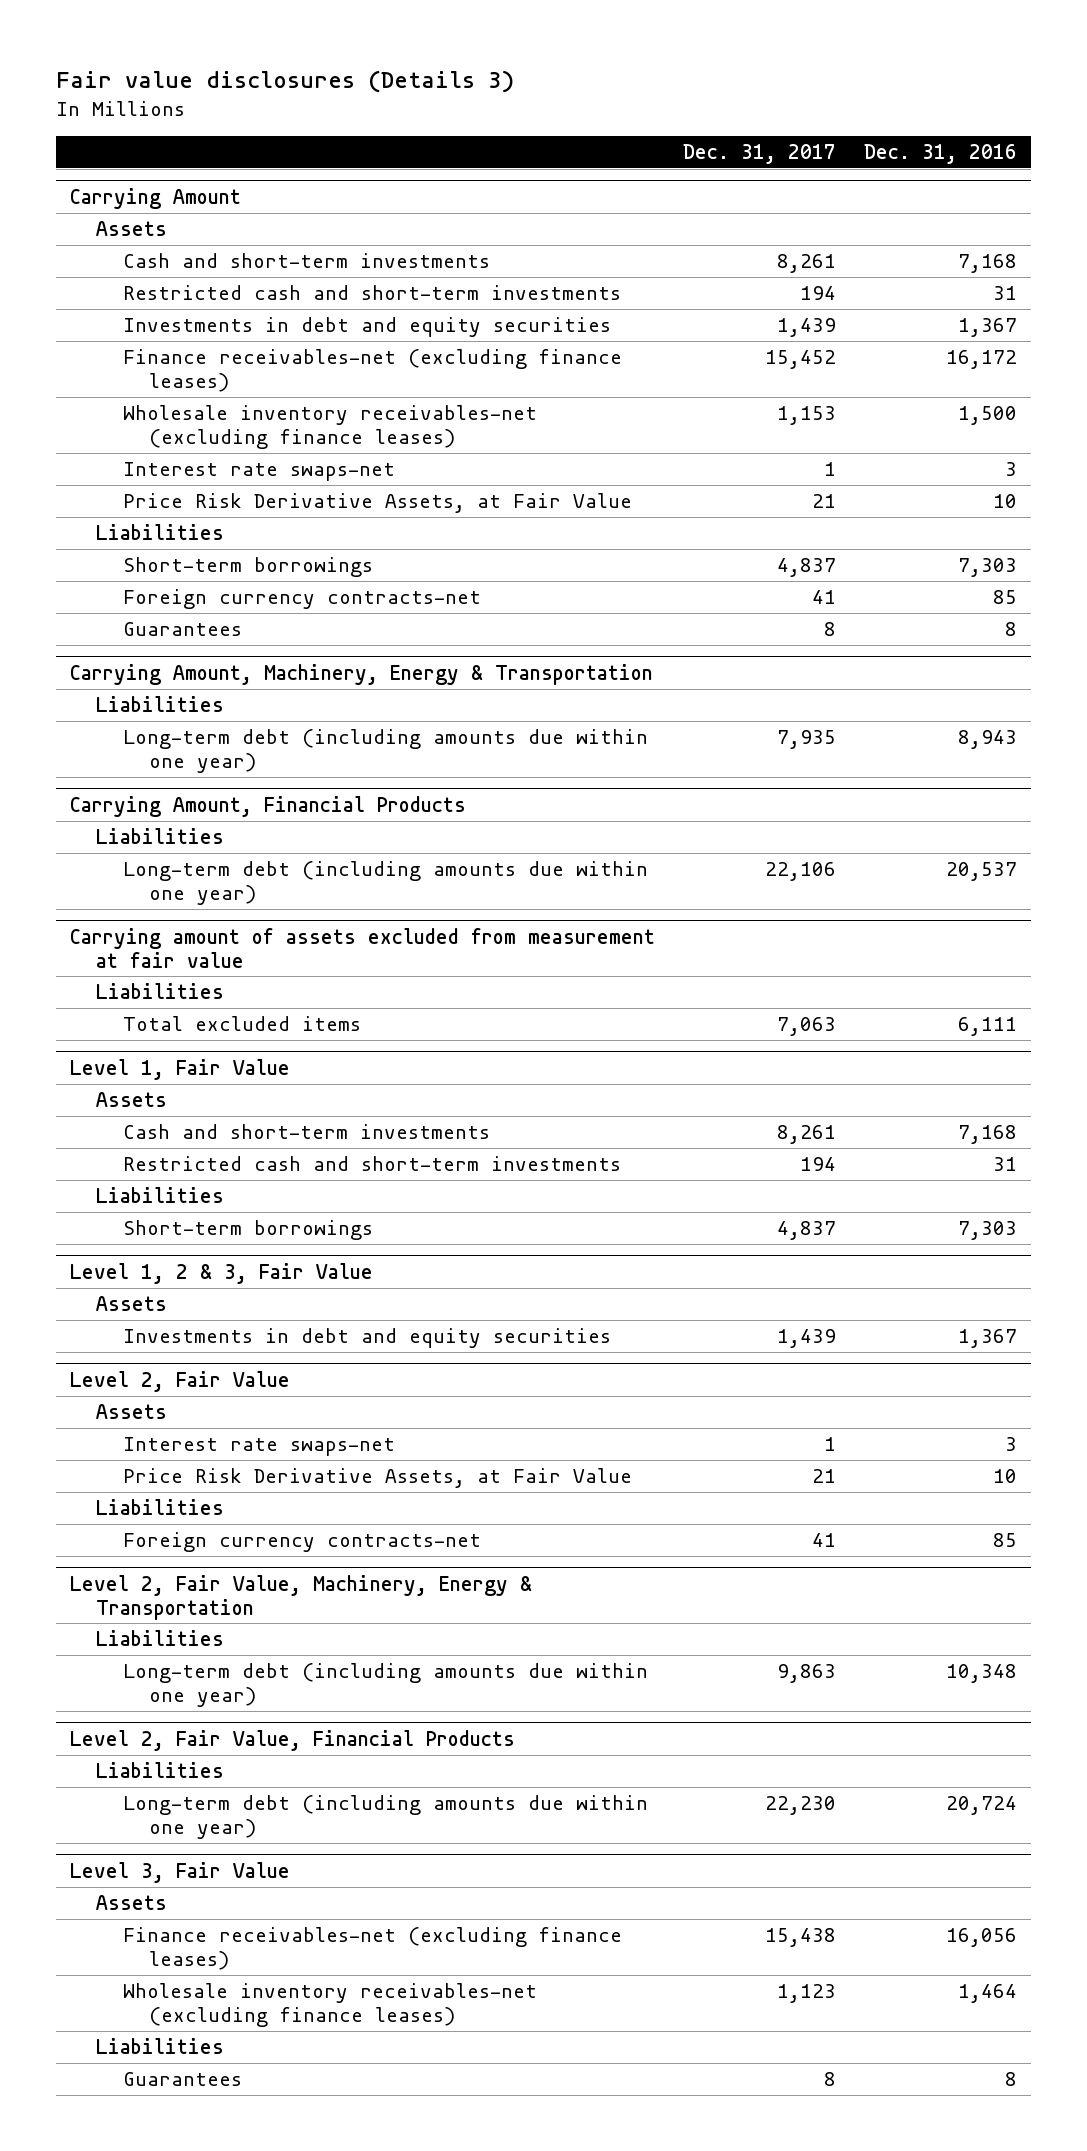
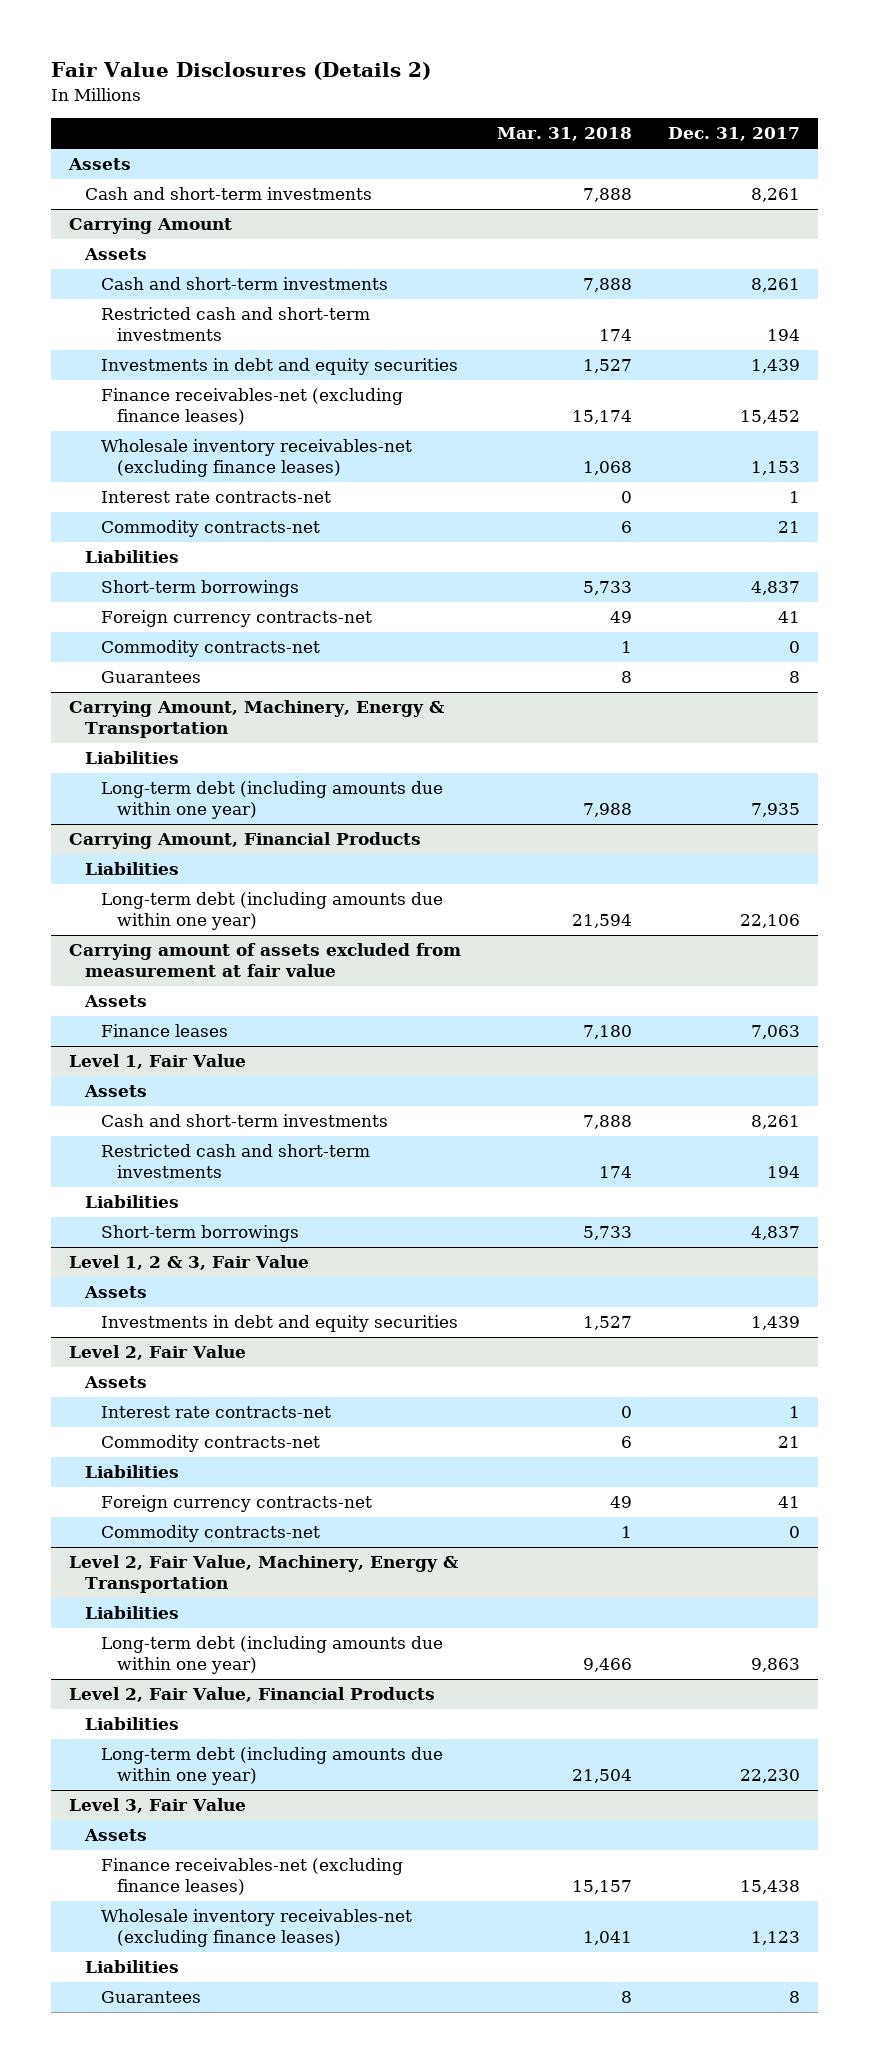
[55,69,514,93] Fair value disclosures (Details 3) -> [50,62,431,81] Fair Value Disclosures (Details 2)
[863,144,1017,165] Dec. 31, 2016 -> none
none -> [497,127,633,142] Mar. 31, 2018
none -> [67,158,131,171] Assets
none -> [85,187,373,201] Cash and short-term investments
[122,461,395,481] Interest rate swaps-net -> [101,491,332,504] Interest rate contracts-net
[122,492,632,513] Price Risk Derivative Assets, at Fair Value -> [101,520,321,538] Commodity contracts-net
none -> [101,640,321,658] Commodity contracts-net
[96,982,225,999] Liabilities -> none
none -> [84,995,148,1008] Assets
[122,1015,361,1031] Total excluded items -> [101,1024,229,1038] Finance leases
[122,1436,395,1456] Interest rate swaps-net -> [101,1406,332,1419] Interest rate contracts-net
[122,1467,632,1488] Price Risk Derivative Assets, at Fair Value -> [101,1435,321,1453] Commodity contracts-net
none -> [101,1525,321,1543] Commodity contracts-net

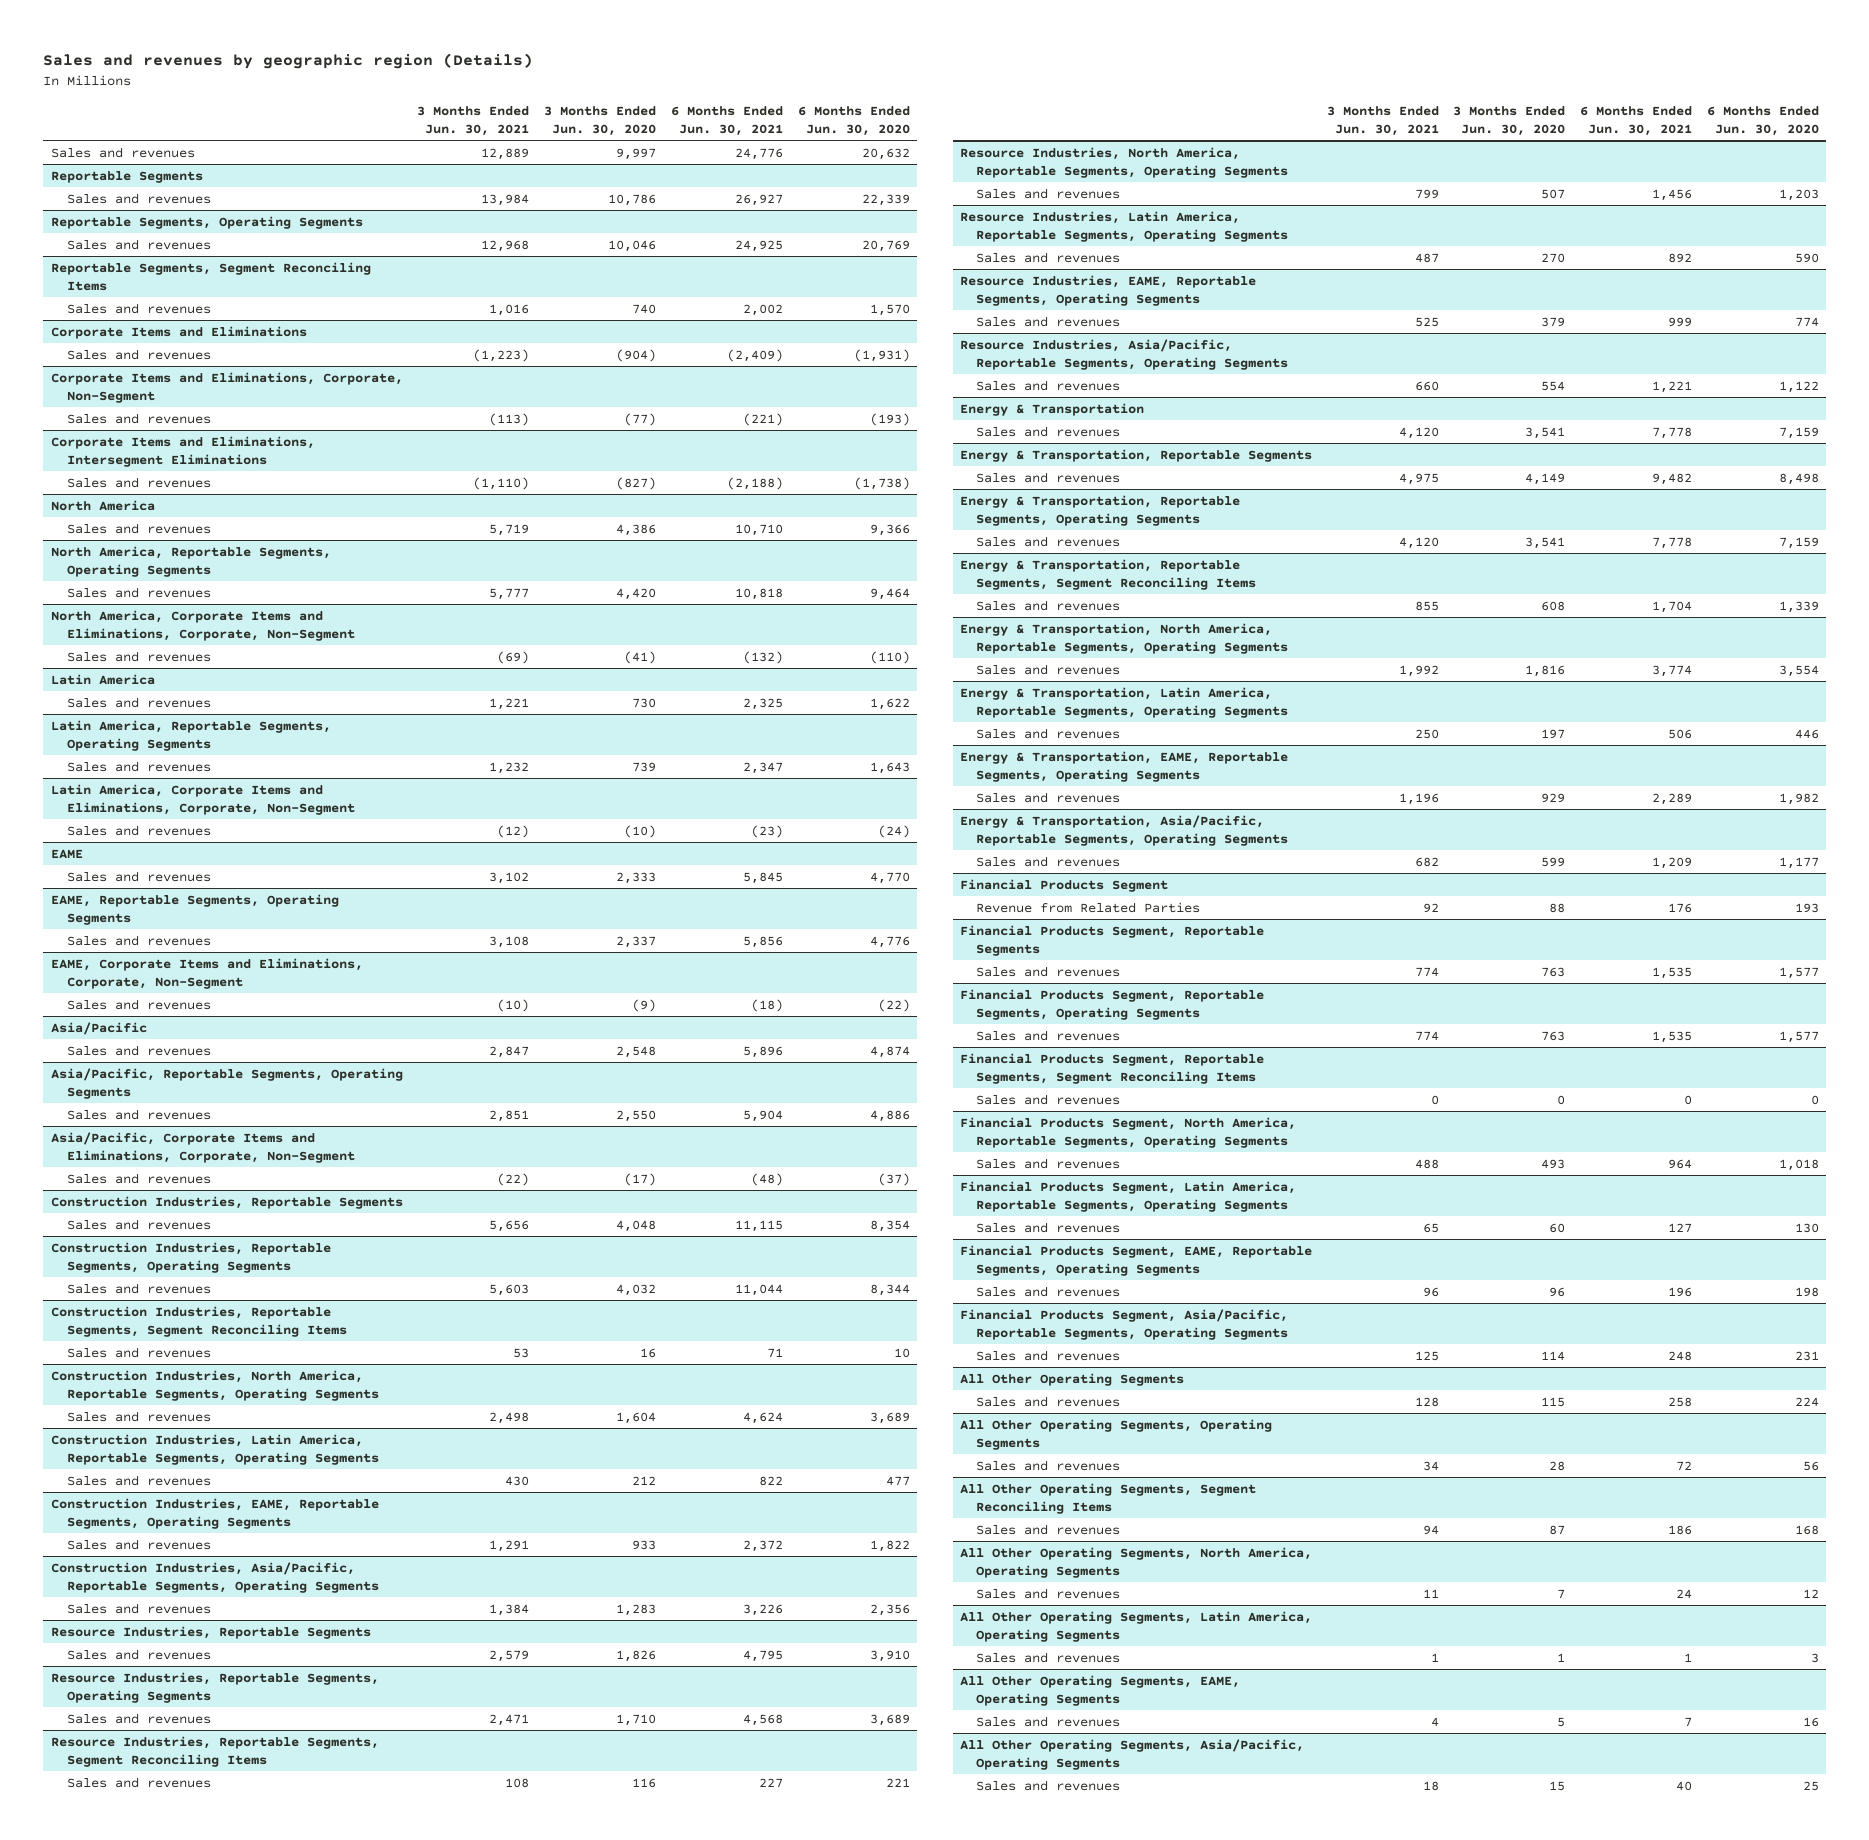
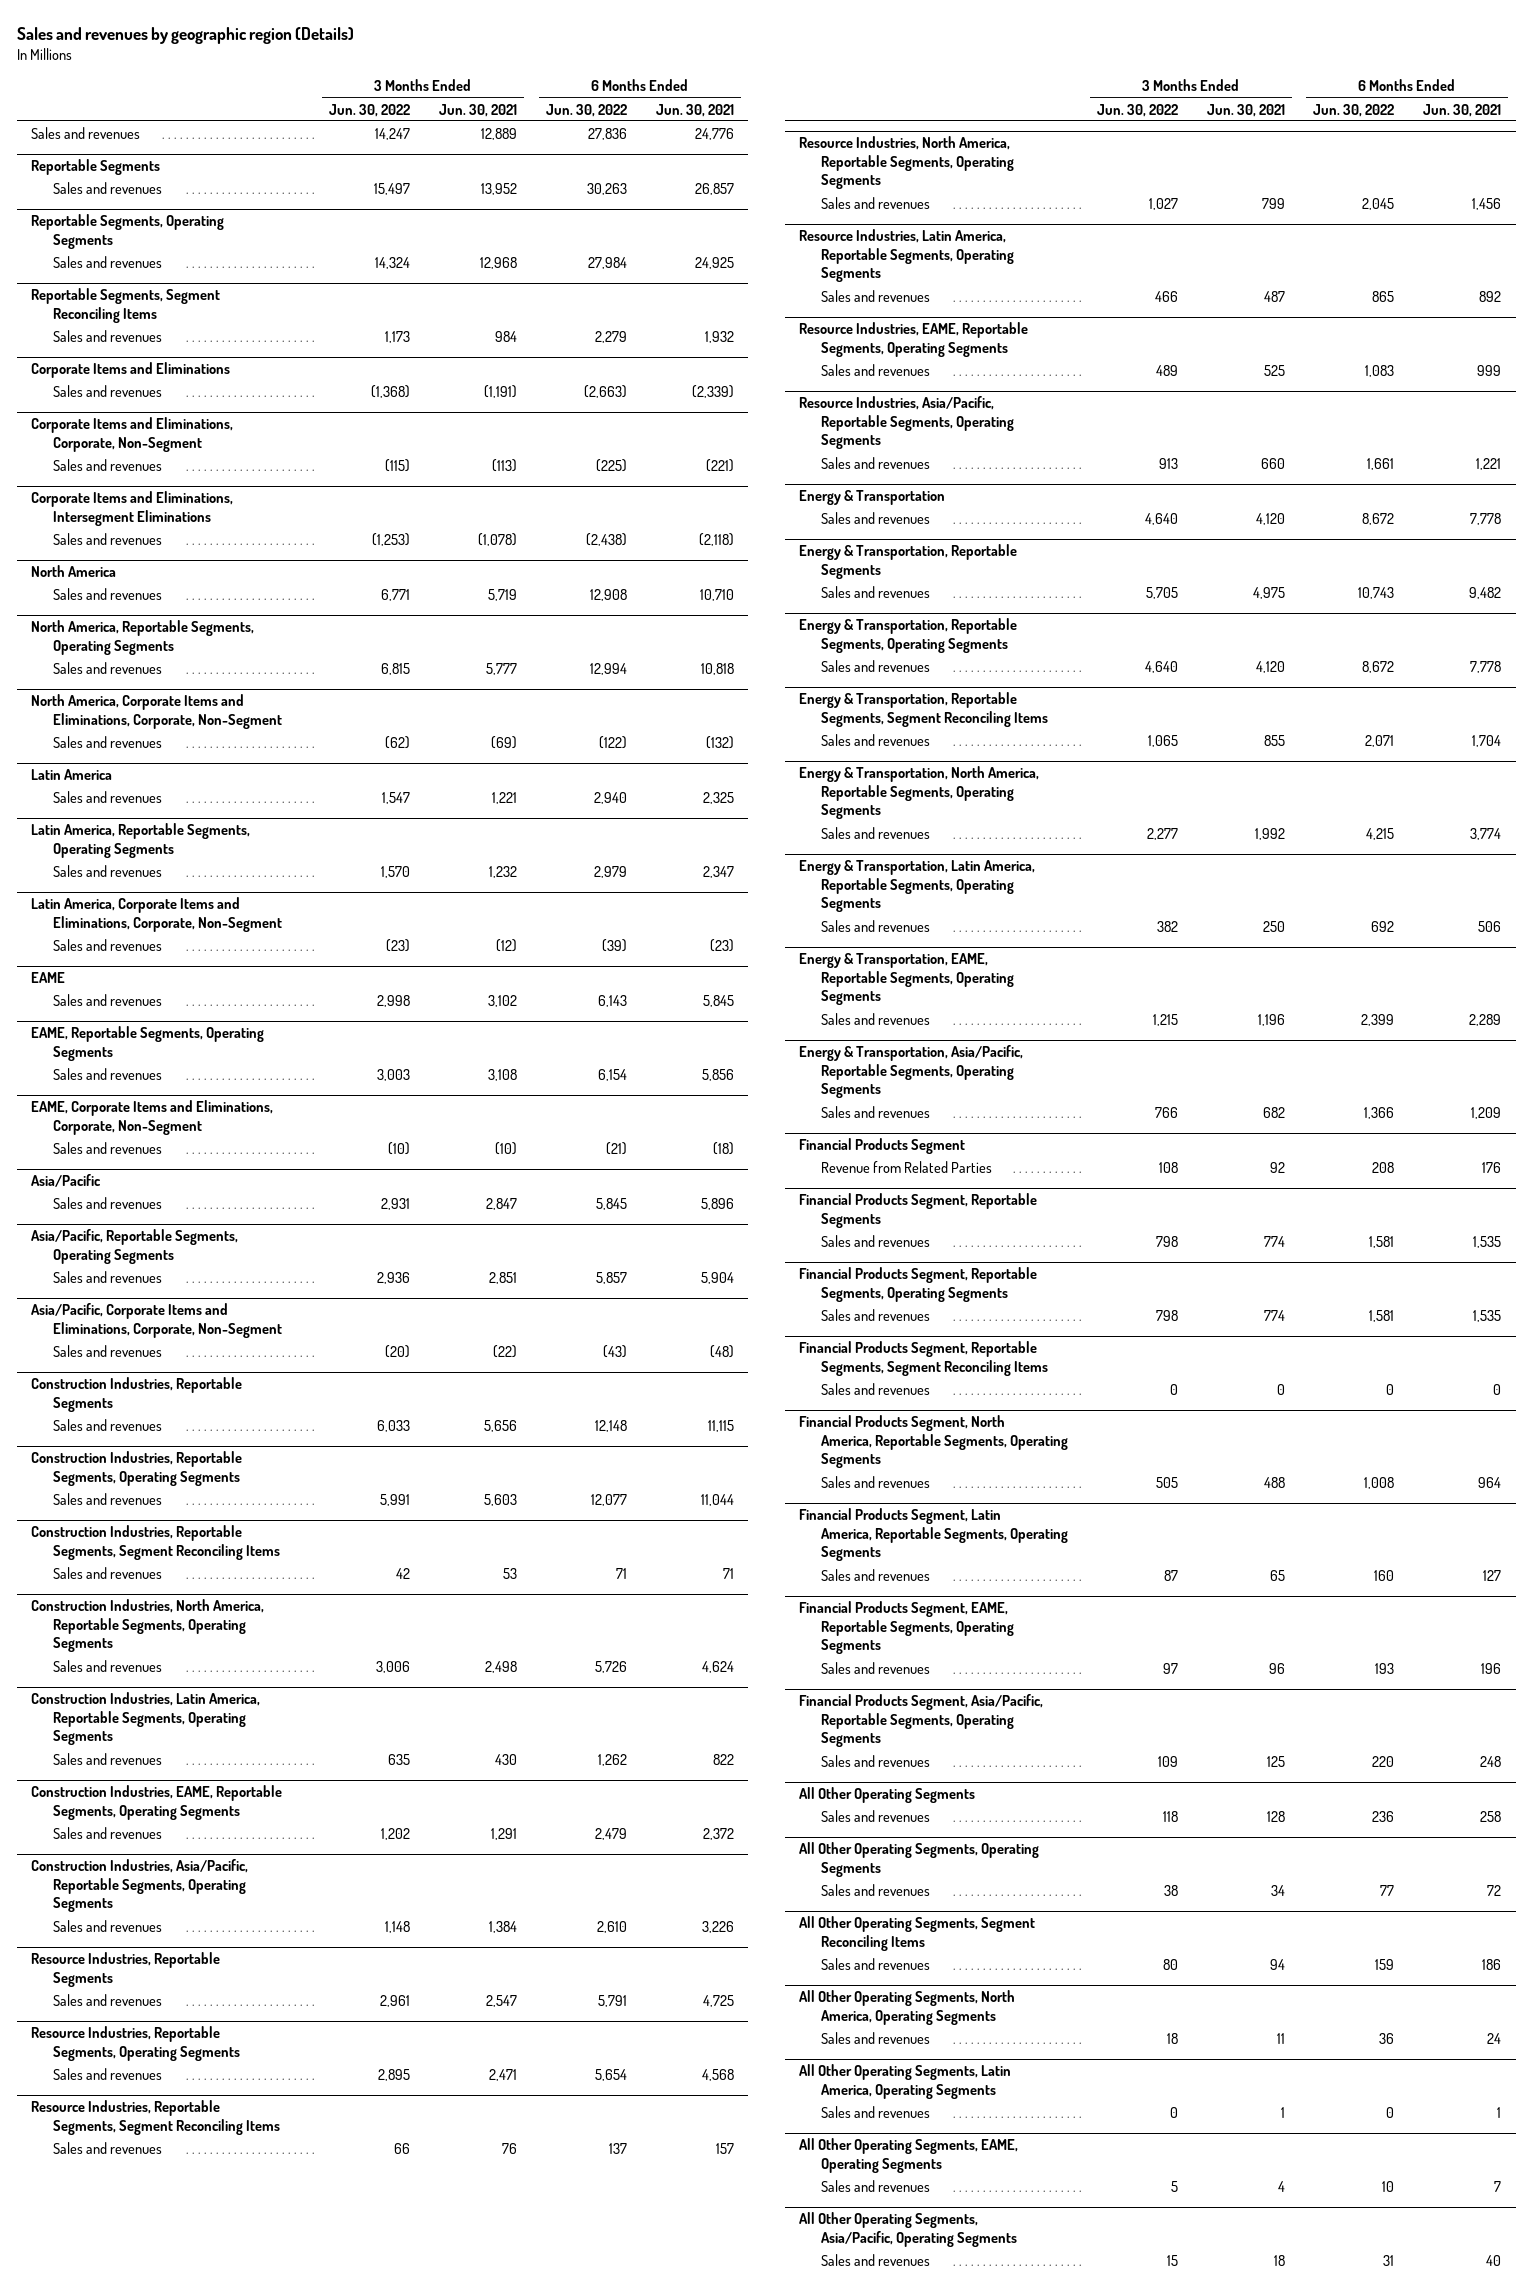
[544,105,657,136] 3 Months Ended Jun. 30, 2020 -> none
[797,105,910,136] 6 Months Ended Jun. 30, 2020 -> none
none -> [329,103,411,117] Jun. 30, 2022
none -> [545,103,627,117] Jun. 30, 2022
[481,193,530,206] 13,984 -> [480,182,517,195] 13,952
[734,193,783,206] 26,927 -> [694,182,734,195] 26,857
[489,303,530,316] 1,016 -> [494,330,517,342] 984
[742,303,783,316] 2,002 -> [704,330,734,343] 1,932
[473,348,530,362] (1,223) -> [483,384,517,398] (1,191)
[726,348,783,362] (2,409) -> [691,384,734,398] (2,339)
[473,476,530,490] (1,110) -> [477,532,517,546] (1,078)
[726,476,783,490] (2,188) -> [698,532,734,546] (2,118)
[489,1649,530,1662] 2,579 -> [485,1994,517,2007] 2,547
[742,1649,783,1662] 4,795 -> [702,1994,734,2007] 4,725
[505,1777,530,1788] 108 -> [501,2142,517,2154] 76
[758,1777,783,1788] 227 -> [715,2142,734,2154] 157

